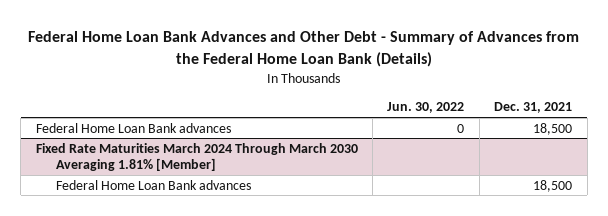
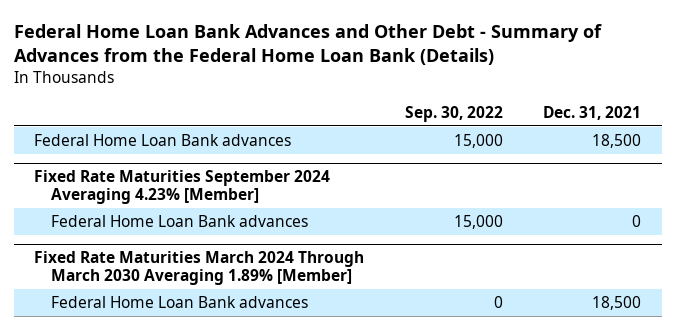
[387,102,465,114] Jun. 30, 2022 -> none
none -> [404,105,503,122] Sep. 30, 2022
none -> [33,169,330,205] Fixed Rate Maturities September 2024 Averaging 4.23% [Member]
none -> [51,214,309,227] Federal Home Loan Bank advances
[35,142,358,172] Fixed Rate Maturities March 2024 Through March 2030 Averaging 1.81% [Member] -> [33,250,364,286] Fixed Rate Maturities March 2024 Through March 2030 Averaging 1.89% [Member]

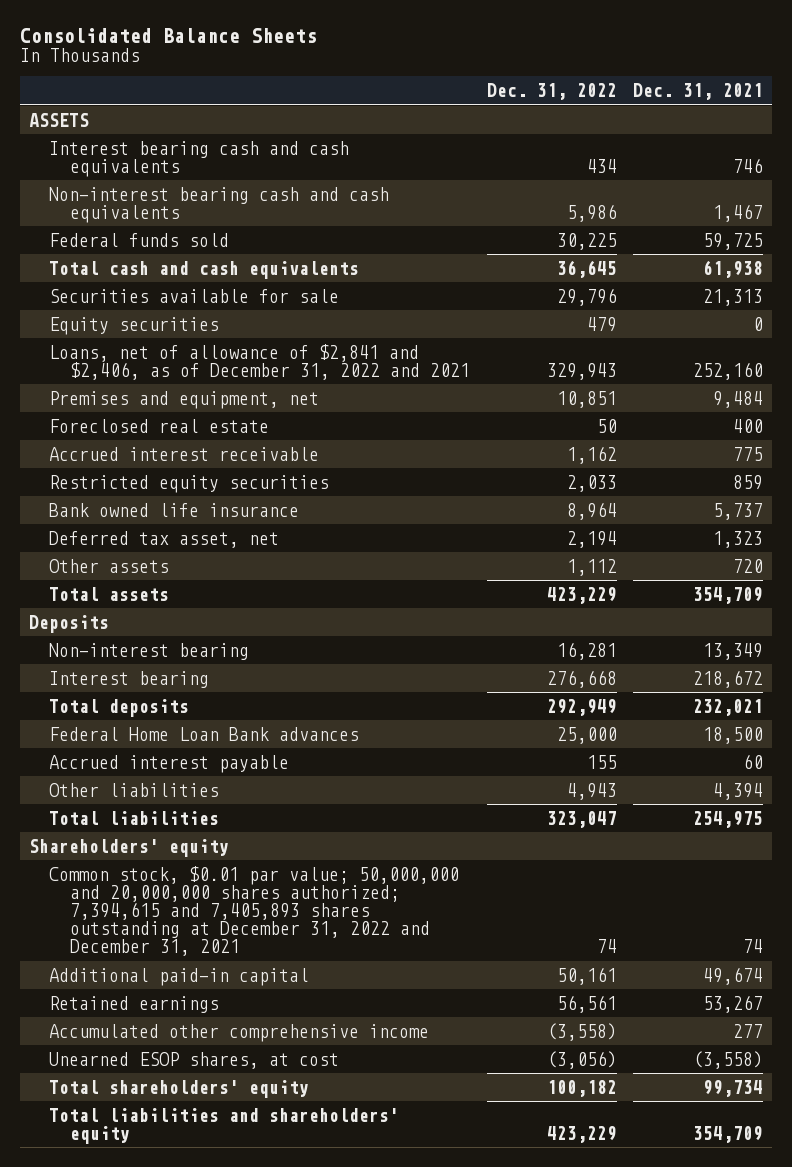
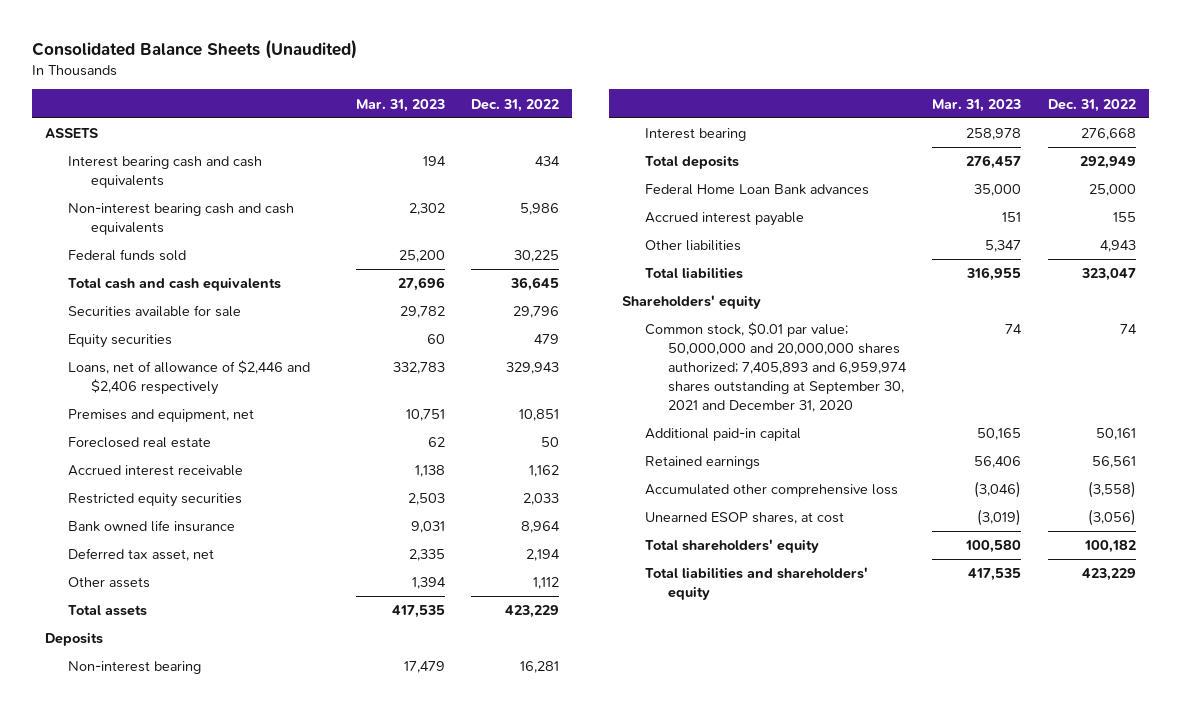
[20,27,318,43] Consolidated Balance Sheets -> [32,38,358,59] Consolidated Balance Sheets (Unaudited)
[633,83,764,101] Dec. 31, 2021 -> none
none -> [355,98,445,112] Mar. 31, 2023
[49,343,470,380] Loans, net of allowance of $2,841 and $2,406, as of December 31, 2022 and 2021 -> [68,360,311,396] Loans, net of allowance of $2,446 and $2,406 respectively
[49,865,460,957] Common stock, $0.01 par value; 50,000,000 and 20,000,000 shares authorized; 7,394,615 and 7,405,893 shares outstanding at December 31, 2022 and December 31, 2021 -> [645,322,907,413] Common stock, $0.01 par value; 50,000,000 and 20,000,000 shares authorized; 7,405,893 and 6,959,974 shares outstanding at September 30, 2021 and December 31, 2020
[49,1023,430,1042] Accumulated other comprehensive income -> [645,484,899,498] Accumulated other comprehensive loss

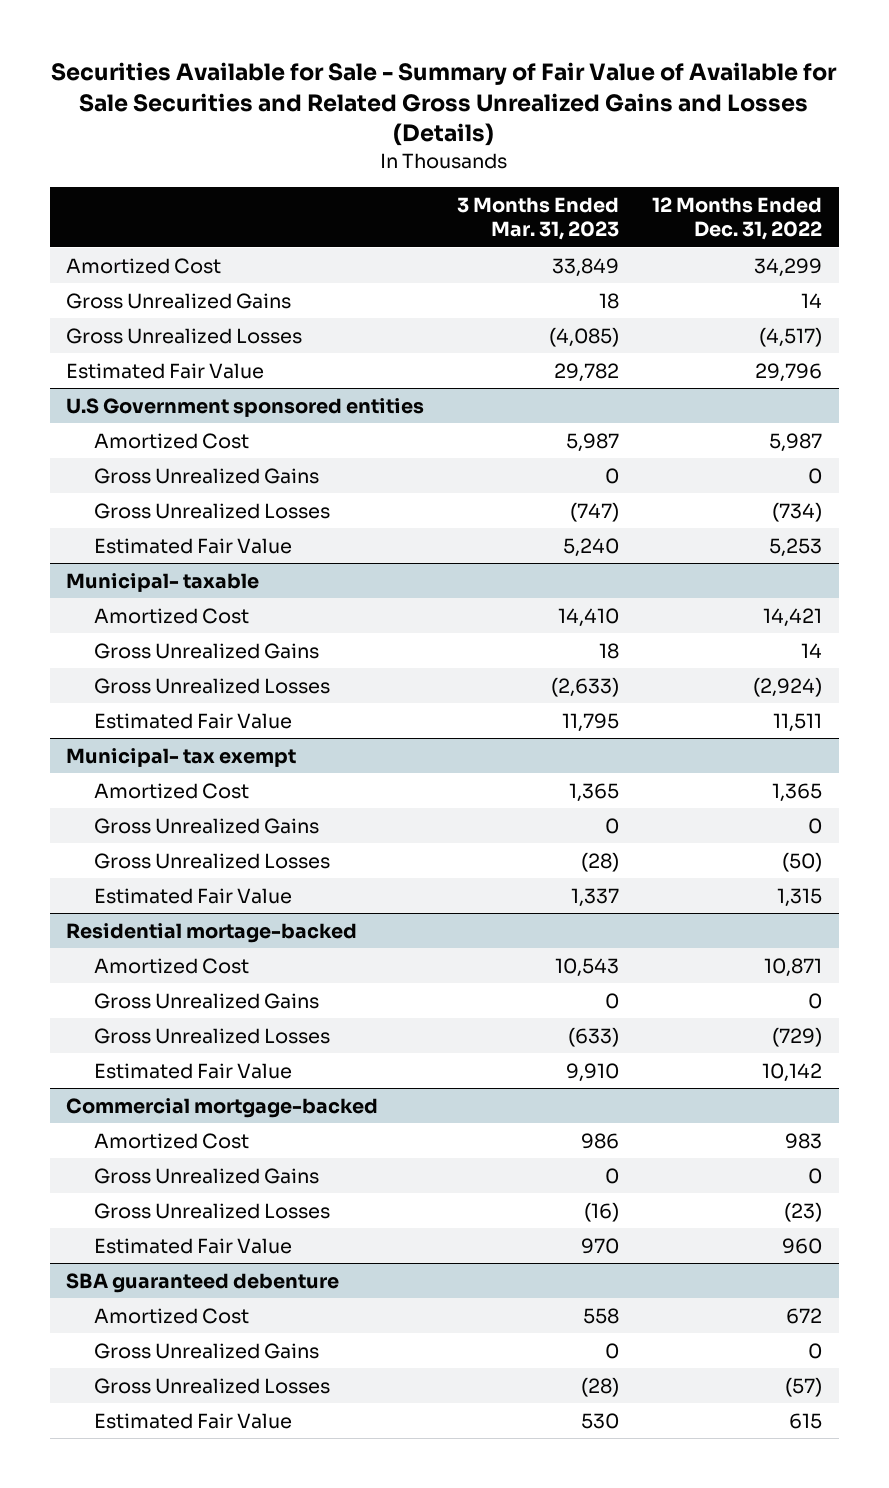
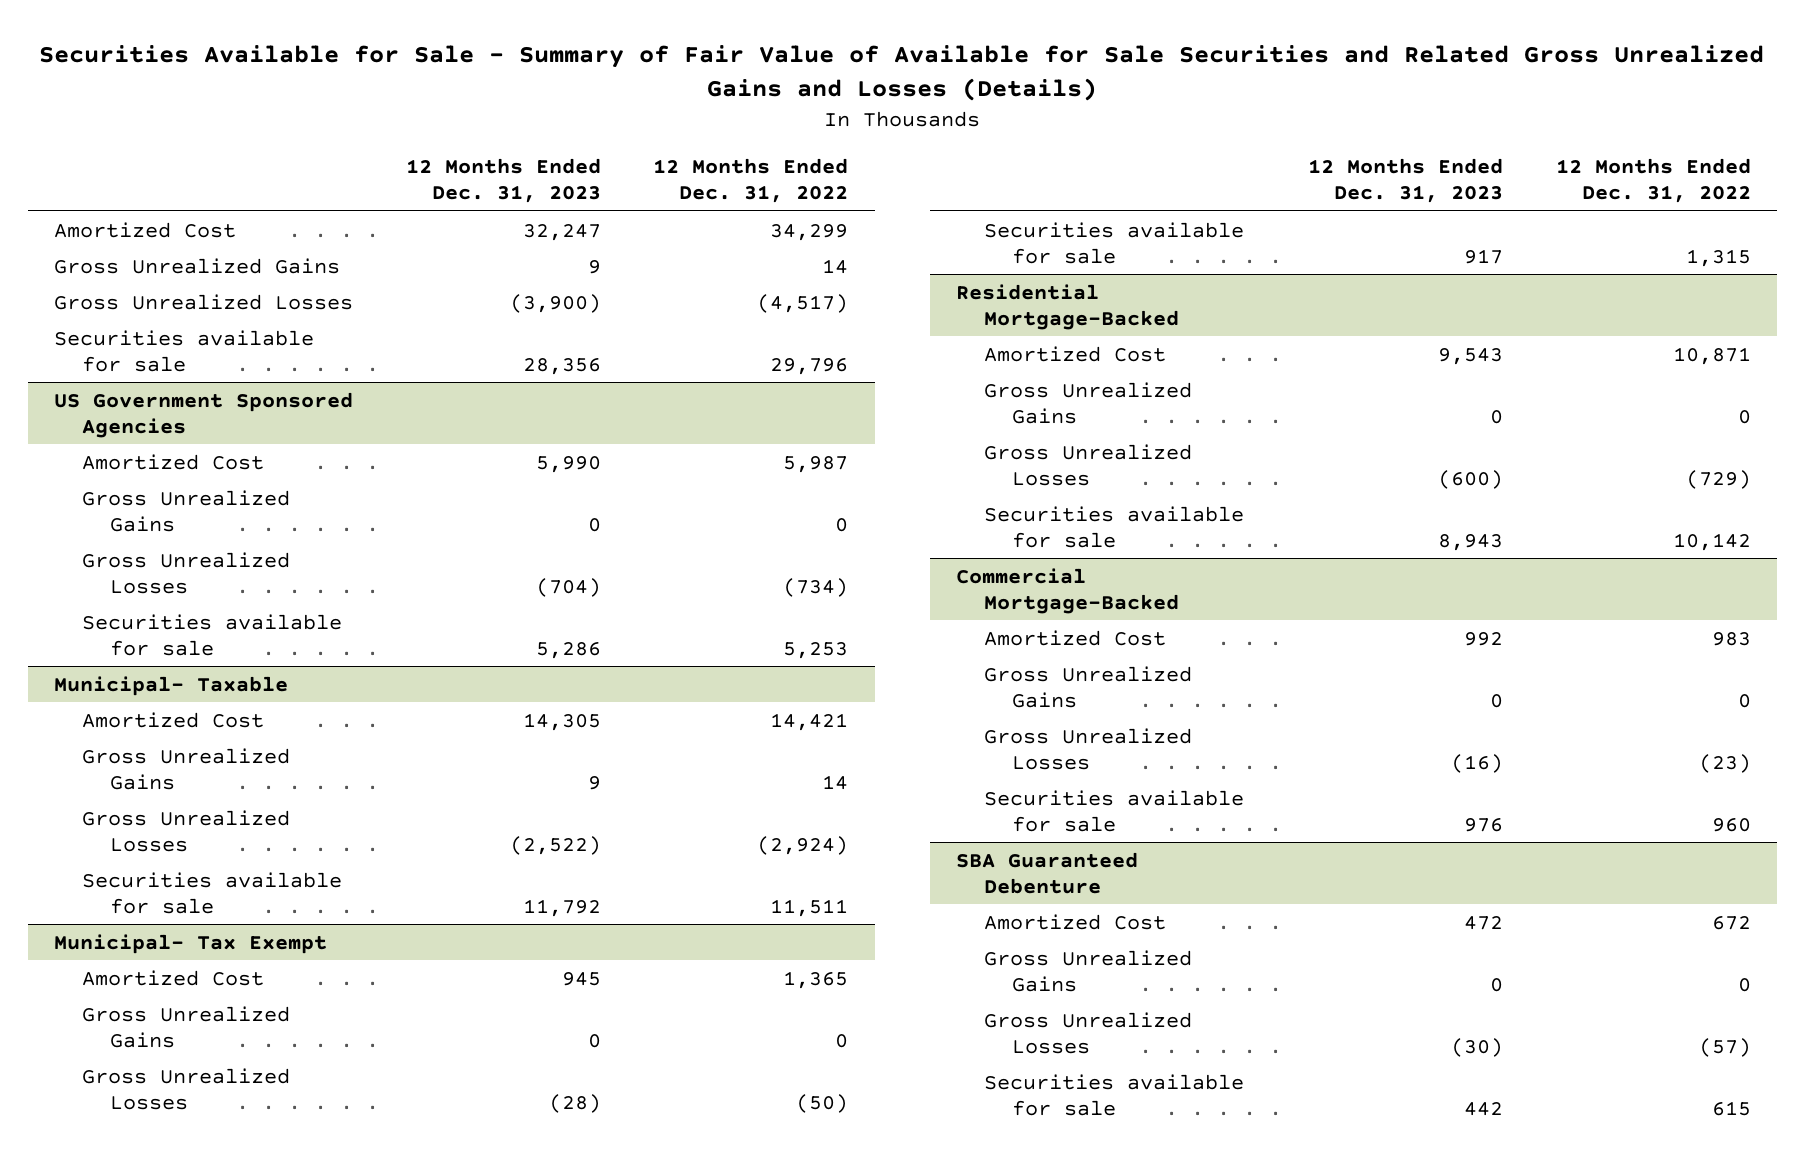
[457,197,620,241] 3 Months Ended Mar. 31, 2023 -> none
none -> [405,158,601,204] 12 Months Ended Dec. 31, 2023
[66,362,265,379] Estimated Fair Value -> [53,329,314,372] Securities available for sale
[66,397,425,417] U.S Government sponsored entities -> [53,391,353,438] US Government Sponsored Agencies
[94,537,293,554] Estimated Fair Value -> [81,613,342,656] Securities available for sale
[66,572,260,592] Municipal- taxable -> [53,675,288,696] Municipal- Taxable
[94,712,293,729] Estimated Fair Value -> [81,871,342,914] Securities available for sale
[66,747,297,767] Municipal- tax exempt -> [53,933,327,954] Municipal- Tax Exempt
[94,887,293,904] Estimated Fair Value -> [984,221,1245,264] Securities available for sale
[66,922,358,943] Residential mortage-backed -> [956,283,1180,330] Residential Mortgage-Backed
[94,1062,293,1079] Estimated Fair Value -> [984,505,1245,548] Securities available for sale
[66,1097,379,1118] Commercial mortgage-backed -> [956,567,1180,614] Commercial Mortgage-Backed
[94,1237,293,1254] Estimated Fair Value -> [984,789,1245,832] Securities available for sale
[66,1272,340,1293] SBA guaranteed debenture -> [956,851,1139,894] SBA Guaranteed Debenture
[94,1412,293,1429] Estimated Fair Value -> [984,1073,1245,1116] Securities available for sale

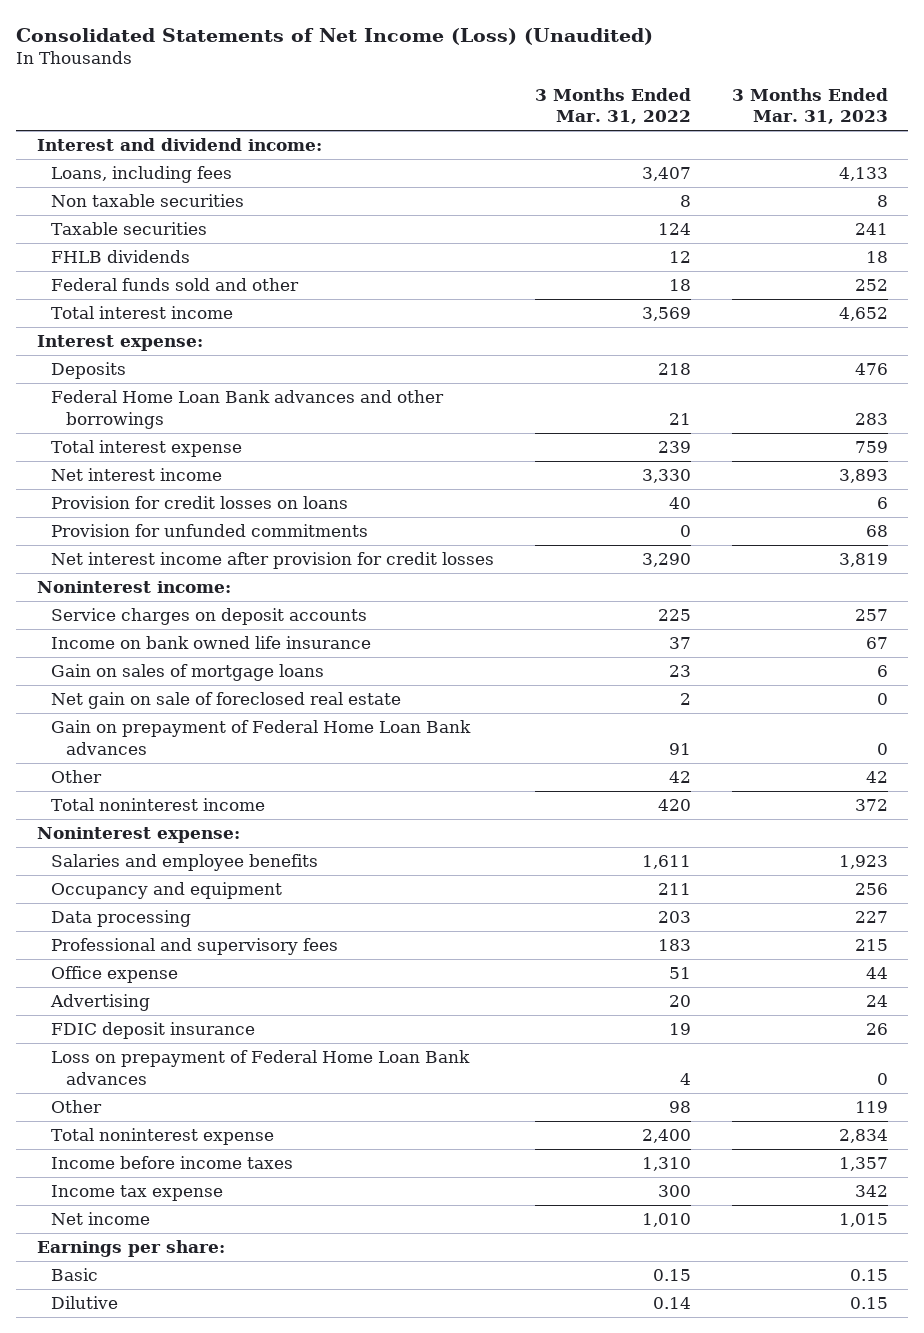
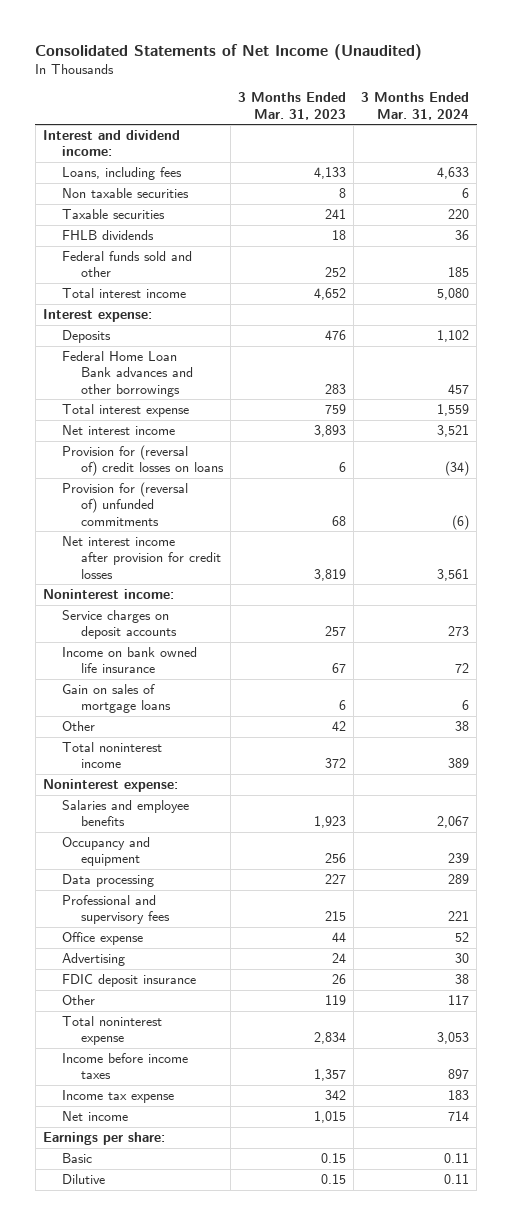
[16,27,654,45] Consolidated Statements of Net Income (Loss) (Unaudited) -> [35,44,423,61] Consolidated Statements of Net Income (Unaudited)
[535,87,692,125] 3 Months Ended Mar. 31, 2022 -> none
none -> [361,92,470,120] 3 Months Ended Mar. 31, 2024
[51,496,349,510] Provision for credit losses on loans -> [61,445,224,477] Provision for (reversal of) credit losses on loans
[51,524,369,538] Provision for unfunded commitments -> [61,482,188,526] Provision for (reversal of) unfunded commitments
[51,692,402,710] Net gain on sale of foreclosed real estate -> none
[51,720,472,755] Gain on prepayment of Federal Home Loan Bank advances -> none
[51,1050,471,1085] Loss on prepayment of Federal Home Loan Bank advances -> none

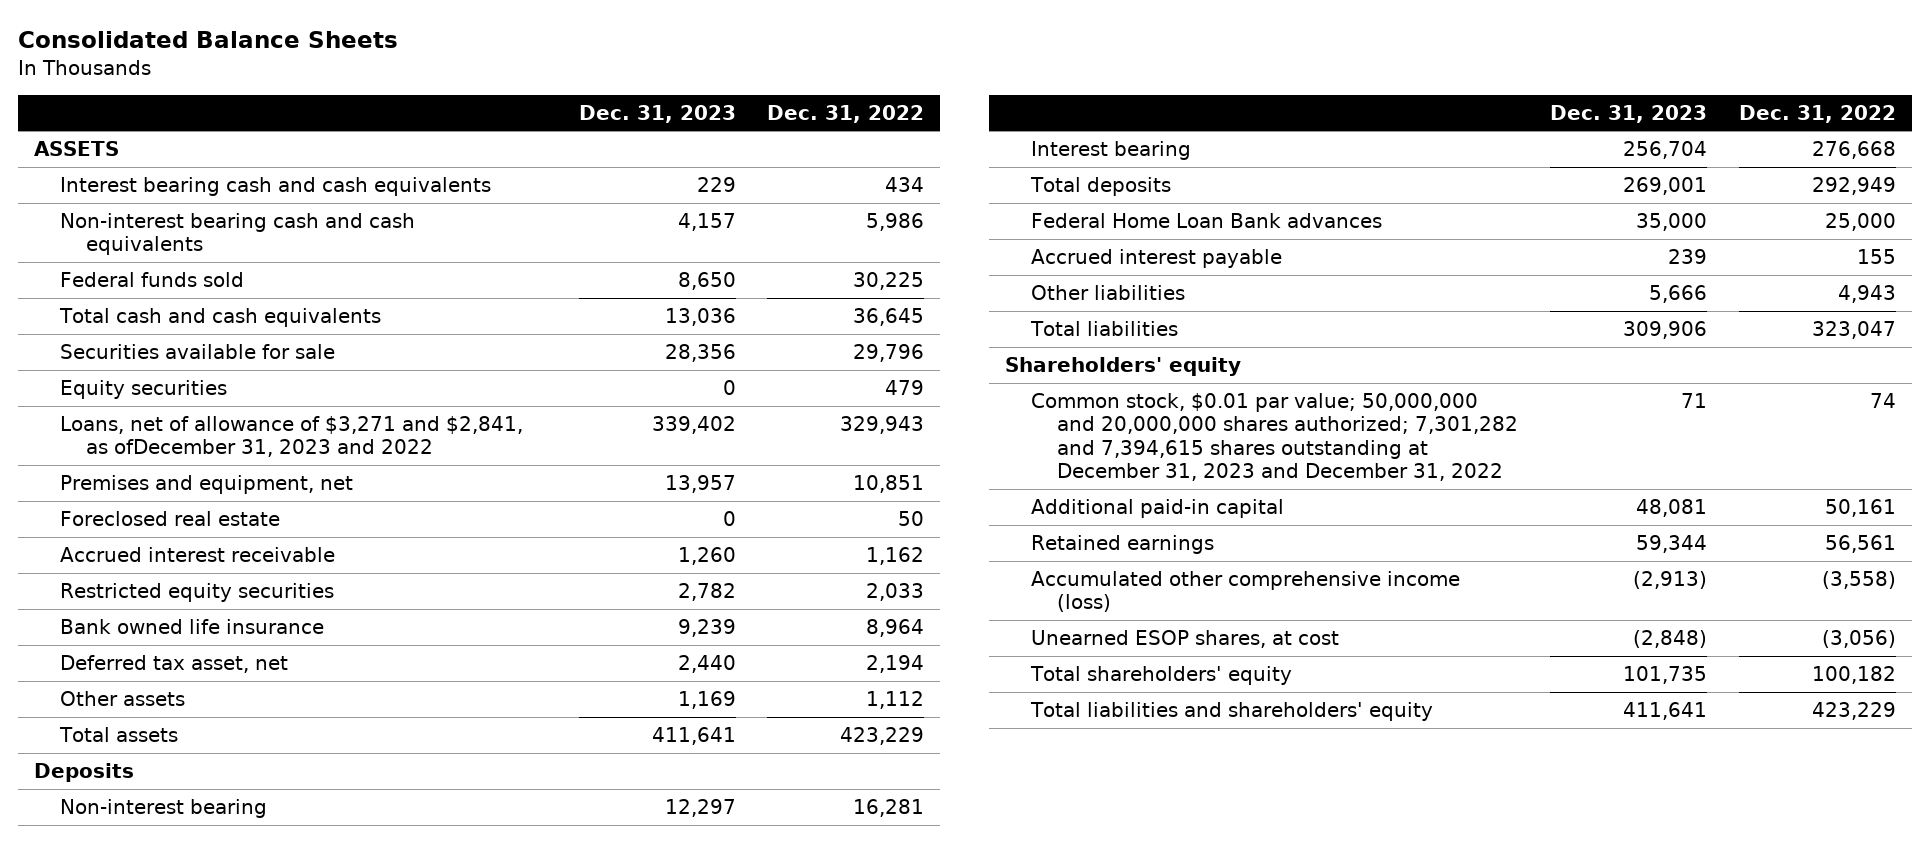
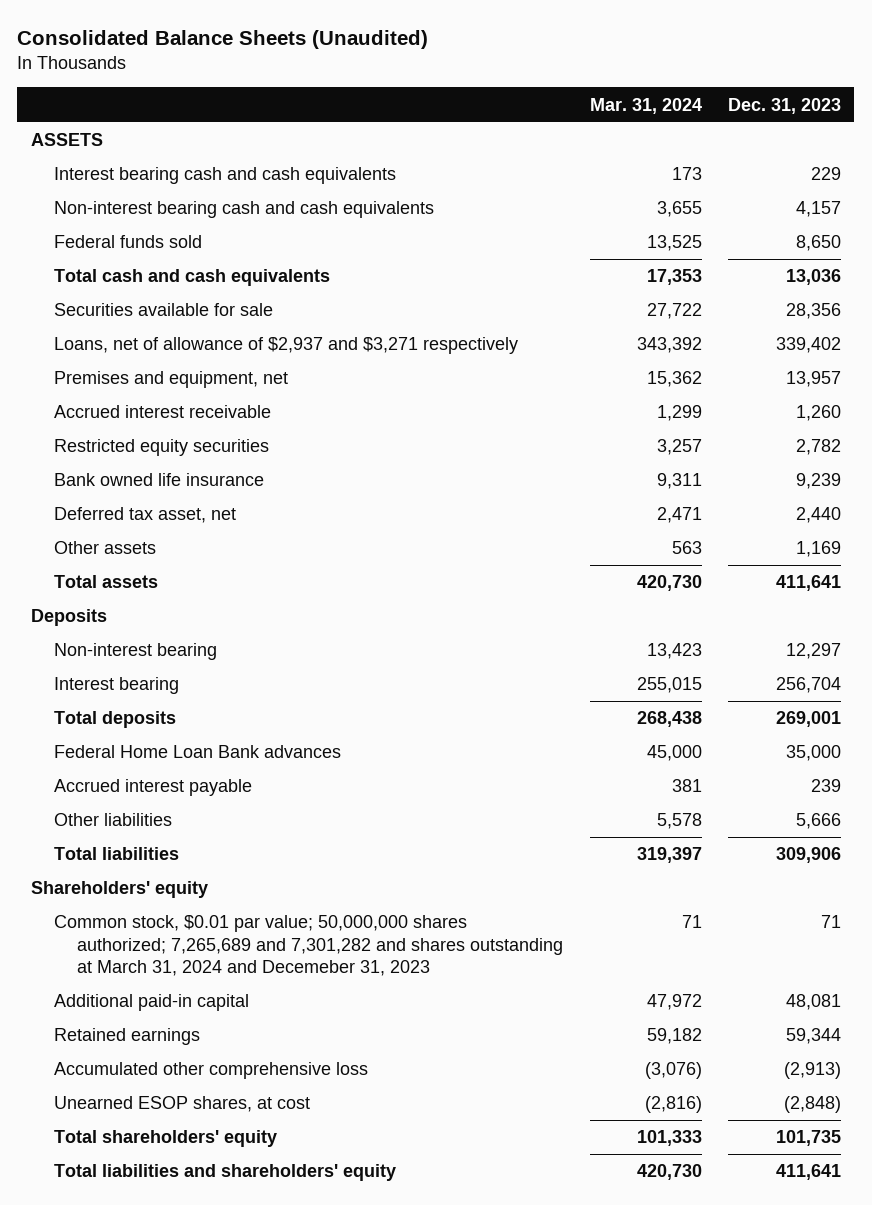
[17,31,398,49] Consolidated Balance Sheets -> [17,30,429,50] Consolidated Balance Sheets (Unaudited)
[767,104,925,123] Dec. 31, 2022 -> none
none -> [589,97,702,114] Mar. 31, 2024
[59,380,227,400] Equity securities -> none
[59,416,523,458] Loans, net of allowance of $3,271 and $2,841, as ofDecember 31, 2023 and 2022 -> [54,337,519,355] Loans, net of allowance of $2,937 and $3,271 respectively
[59,511,280,527] Foreclosed real estate -> none
[1031,393,1519,482] Common stock, $0.01 par value; 50,000,000 and 20,000,000 shares authorized; 7,301,282 and 7,394,615 shares outstanding at December 31, 2023 and December 31, 2022 -> [54,915,564,977] Common stock, $0.01 par value; 50,000,000 shares authorized; 7,265,689 and 7,301,282 and shares outstanding at March 31, 2024 and Decemeber 31, 2023
[1031,571,1461,613] Accumulated other comprehensive income (loss) -> [54,1062,369,1080] Accumulated other comprehensive loss

